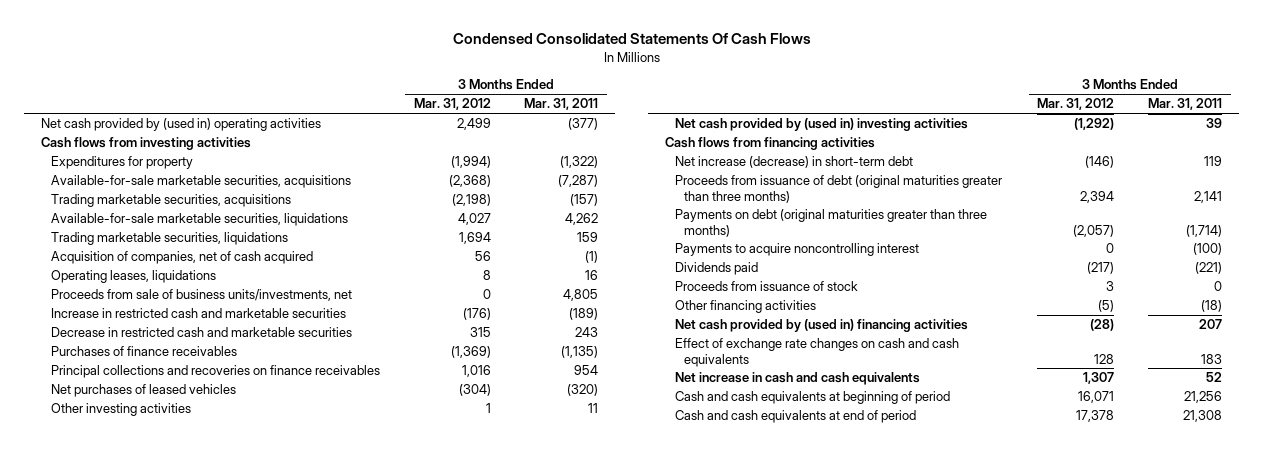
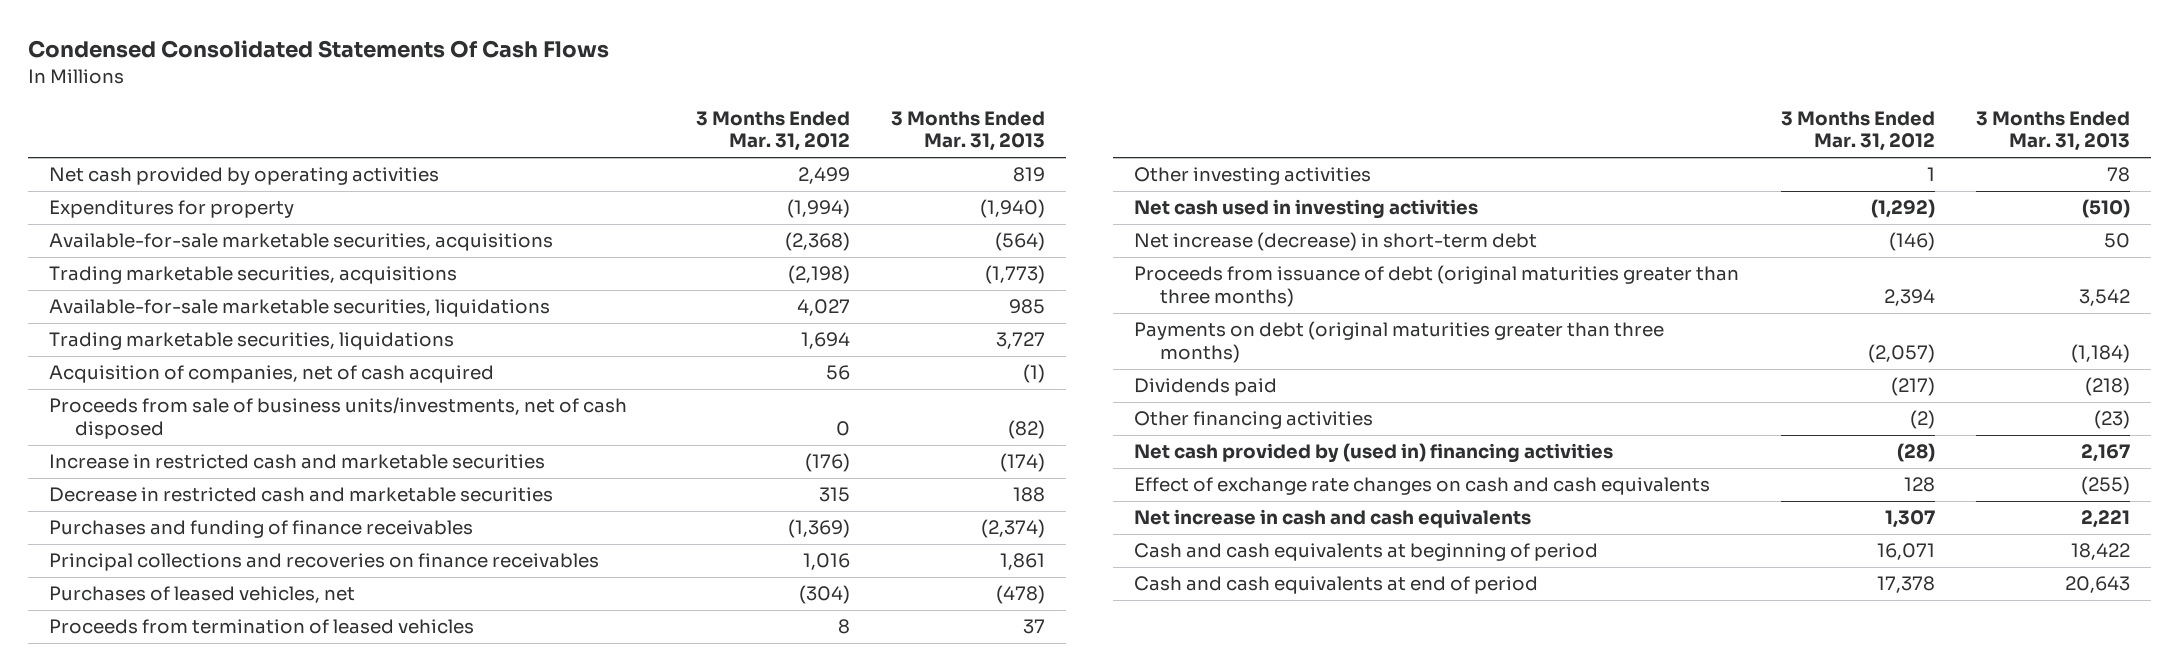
[524,98,599,111] Mar. 31, 2011 -> none
none -> [891,110,1046,152] 3 Months Ended Mar. 31, 2013
[41,137,252,151] Cash flows from investing activities -> none
[41,118,322,132] Net cash provided by (used in) operating activities -> [49,167,440,186] Net cash provided by operating activities
[50,270,216,284] Operating leases, liquidations -> none
[50,289,352,302] Proceeds from sale of business units/investments, net -> [49,397,628,439] Proceeds from sale of business units/investments, net of cash disposed
[50,346,237,357] Purchases of finance receivables -> [49,520,474,539] Purchases and funding of finance receivables
[50,384,236,398] Net purchases of leased vehicles -> [49,586,356,604] Purchases of leased vehicles, net
none -> [49,619,475,635] Proceeds from termination of leased vehicles
[664,137,875,151] Cash flows from financing activities -> none
[674,118,968,132] Net cash provided by (used in) investing activities -> [1133,199,1478,220] Net cash used in investing activities
[674,243,919,257] Payments to acquire noncontrolling interest -> none
[674,281,858,292] Proceeds from issuance of stock -> none
[1098,300,1115,313] (5) -> [1909,410,1935,430] (2)

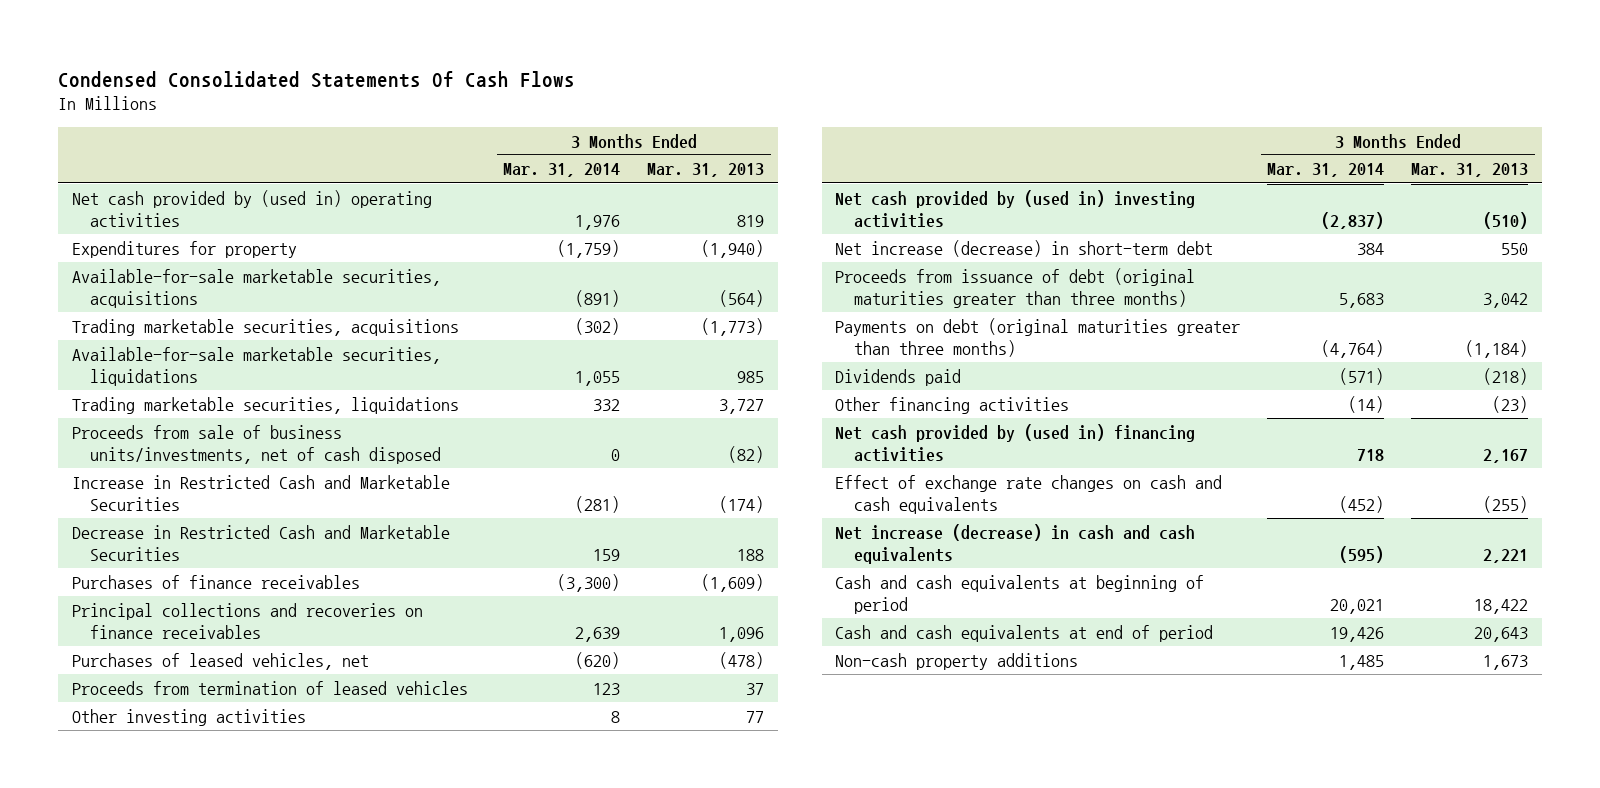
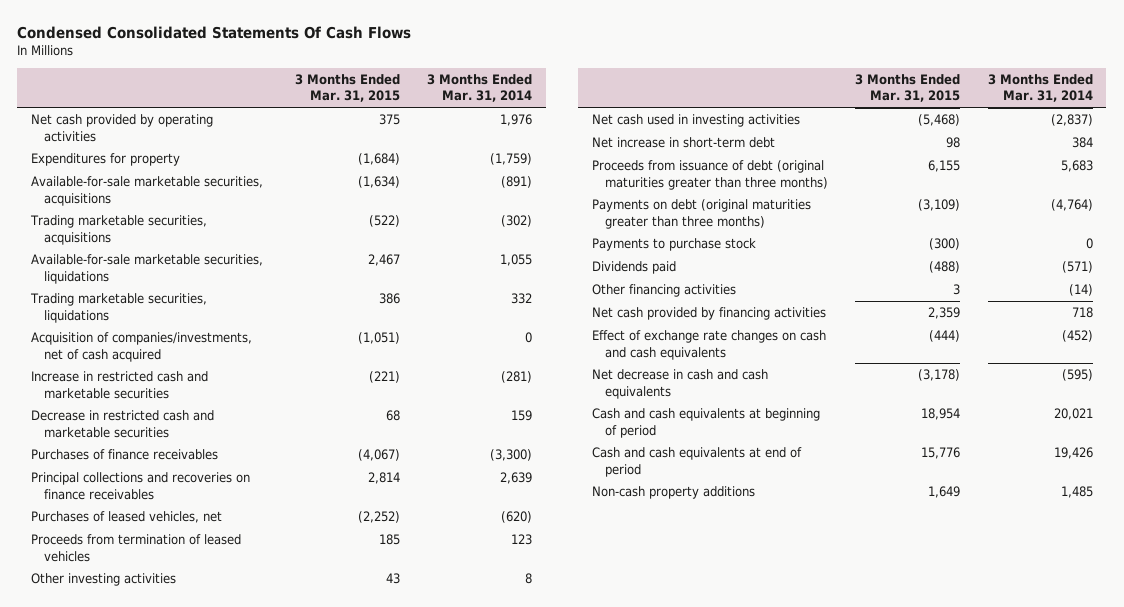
[647,163,765,178] Mar. 31, 2013 -> none
none -> [294,74,400,103] 3 Months Ended Mar. 31, 2015
[71,189,432,228] Net cash provided by (used in) operating activities -> [31,114,214,142] Net cash provided by operating activities
[71,424,442,465] Proceeds from sale of business units/investments, net of cash disposed -> none
none -> [31,332,253,362] Acquisition of companies/investments, net of cash acquired
[71,474,450,512] Increase in Restricted Cash and Marketable Securities -> [31,371,209,399] Increase in restricted cash and marketable securities
[71,524,450,562] Decrease in Restricted Cash and Marketable Securities -> [31,410,215,438] Decrease in restricted cash and marketable securities
[835,189,1196,229] Net cash provided by (used in) investing activities -> [591,114,800,128] Net cash used in investing activities
[835,239,1214,257] Net increase (decrease) in short-term debt -> [591,137,775,149] Net increase in short-term debt
none -> [591,238,756,252] Payments to purchase stock
[835,423,1196,463] Net cash provided by (used in) financing activities -> [591,307,826,321] Net cash provided by financing activities
[835,523,1196,565] Net increase (decrease) in cash and cash equivalents -> [591,369,768,399] Net decrease in cash and cash equivalents

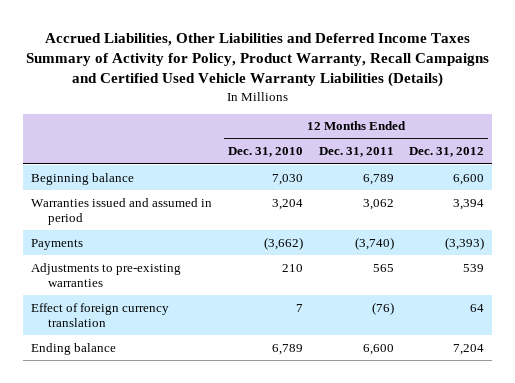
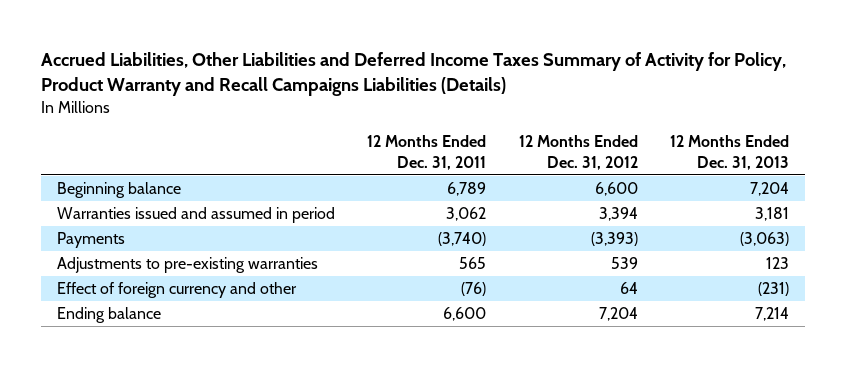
[25,33,489,88] Accrued Liabilities, Other Liabilities and Deferred Income Taxes Summary of Activity for Policy, Product Warranty, Recall Campaigns and Certified Used Vehicle Warranty Liabilities (Details) -> [41,52,787,97] Accrued Liabilities, Other Liabilities and Deferred Income Taxes Summary of Activity for Policy, Product Warranty and Recall Campaigns Liabilities (Details)
[227,147,303,158] Dec. 31, 2010 -> none
none -> [669,135,789,170] 12 Months Ended Dec. 31, 2013
[31,302,170,328] Effect of foreign currency translation -> [57,282,298,299] Effect of foreign currency and other

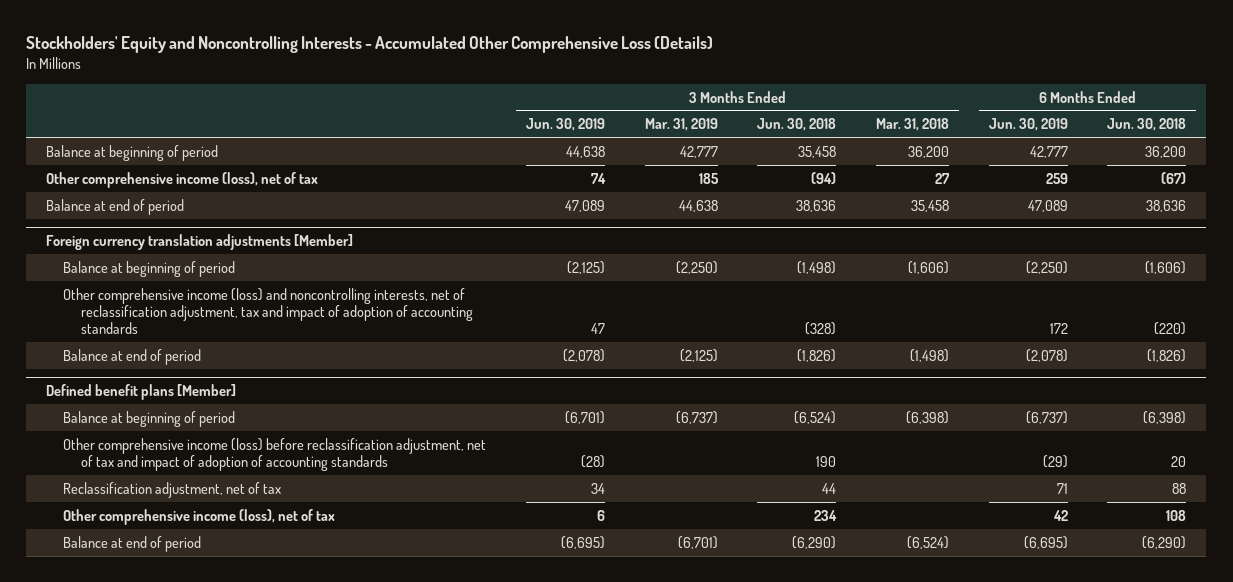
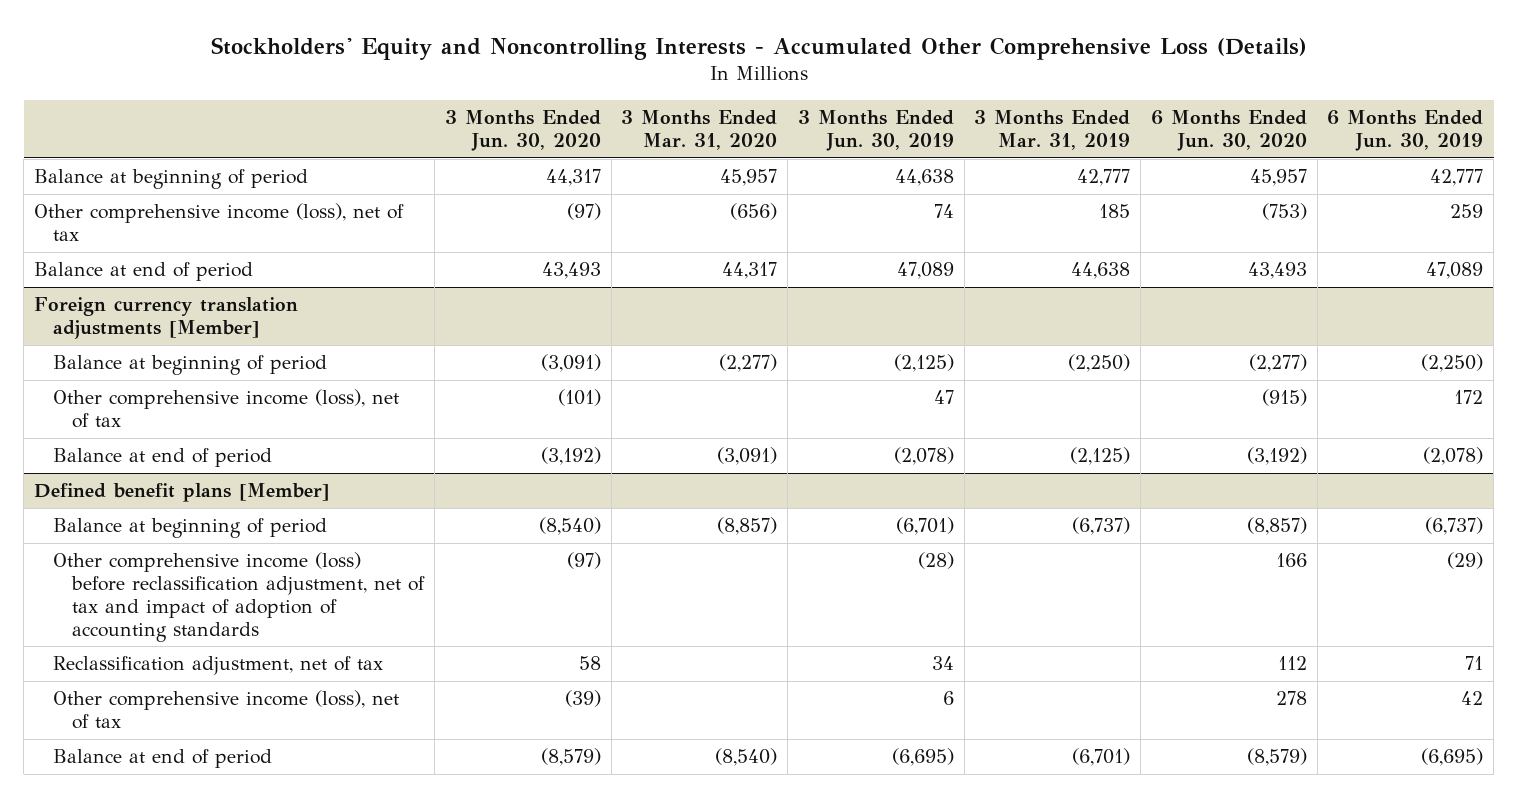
[757,118,837,132] Jun. 30, 2018 -> none
[876,118,950,132] Mar. 31, 2018 -> none
[1107,118,1187,132] Jun. 30, 2018 -> none
none -> [444,110,601,151] 3 Months Ended Jun. 30, 2020
none -> [621,110,778,150] 3 Months Ended Mar. 31, 2020
none -> [1150,110,1307,151] 6 Months Ended Jun. 30, 2020
[63,287,473,334] Other comprehensive income (loss) and noncontrolling interests, net of reclassification adjustment, tax and impact of adoption of accounting standards -> [53,389,400,428] Other comprehensive income (loss), net of tax

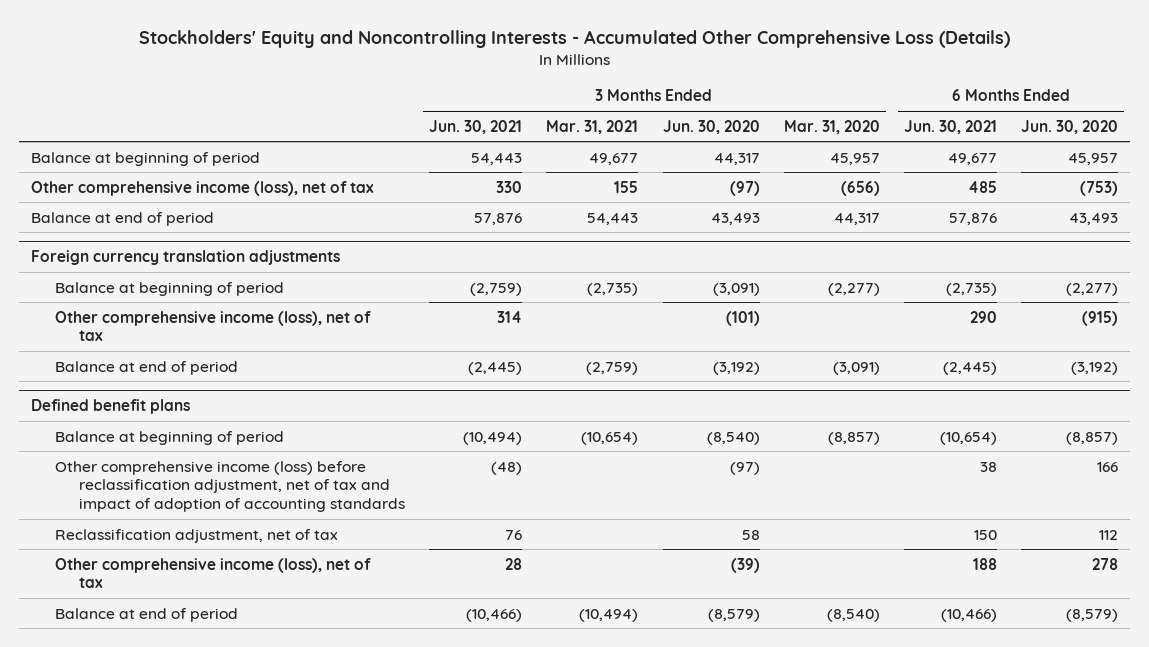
[797,110,954,151] 3 Months Ended Jun. 30, 2019 -> none
[974,110,1131,150] 3 Months Ended Mar. 31, 2019 -> none
[1327,110,1484,151] 6 Months Ended Jun. 30, 2019 -> none
none -> [429,119,523,134] Jun. 30, 2021
none -> [546,119,639,134] Mar. 31, 2021
none -> [903,119,997,134] Jun. 30, 2021
[34,297,299,339] Foreign currency translation adjustments [Member] -> [31,250,341,266] Foreign currency translation adjustments
[34,483,331,503] Defined benefit plans [Member] -> [31,399,191,415] Defined benefit plans

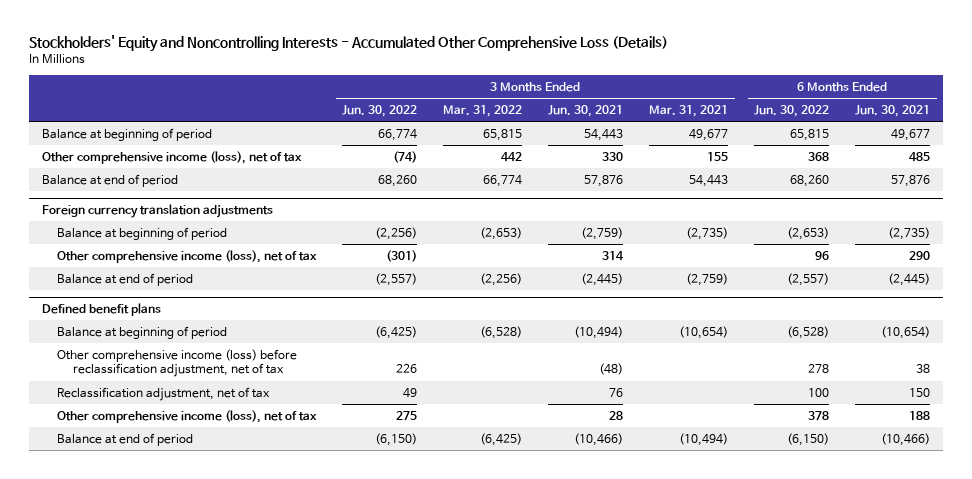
[662,119,760,134] Jun. 30, 2020 -> none
[783,119,880,134] Mar. 31, 2020 -> none
[1020,119,1118,134] Jun. 30, 2020 -> none
none -> [342,104,418,117] Jun. 30, 2022
none -> [443,104,523,117] Mar. 31, 2022
none -> [754,104,830,117] Jun. 30, 2022
[55,460,406,513] Other comprehensive income (loss) before reclassification adjustment, net of tax and impact of adoption of accounting standards -> [57,348,298,378] Other comprehensive income (loss) before reclassification adjustment, net of tax

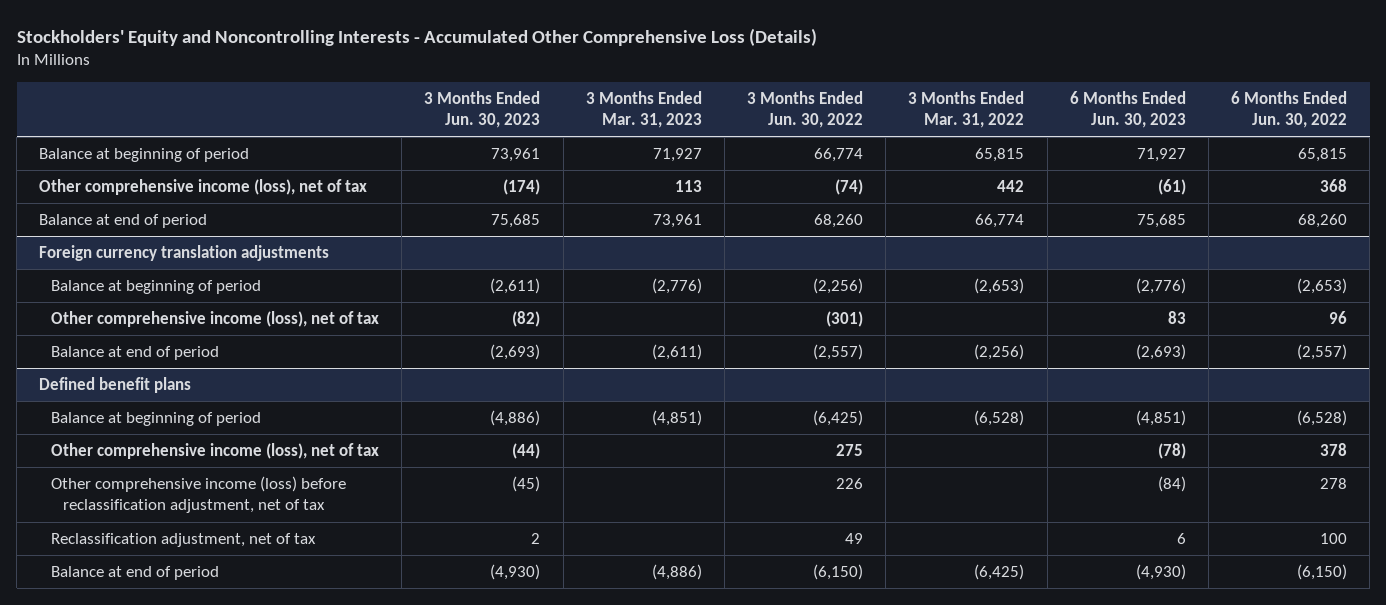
[548,104,624,117] Jun. 30, 2021 -> none
[649,104,729,117] Mar. 31, 2021 -> none
[855,104,931,117] Jun. 30, 2021 -> none
none -> [424,90,541,129] 3 Months Ended Jun. 30, 2023
none -> [585,90,702,129] 3 Months Ended Mar. 31, 2023
none -> [1069,90,1186,129] 6 Months Ended Jun. 30, 2023
[57,409,318,423] Other comprehensive income (loss), net of tax -> [51,443,380,460] Other comprehensive income (loss), net of tax

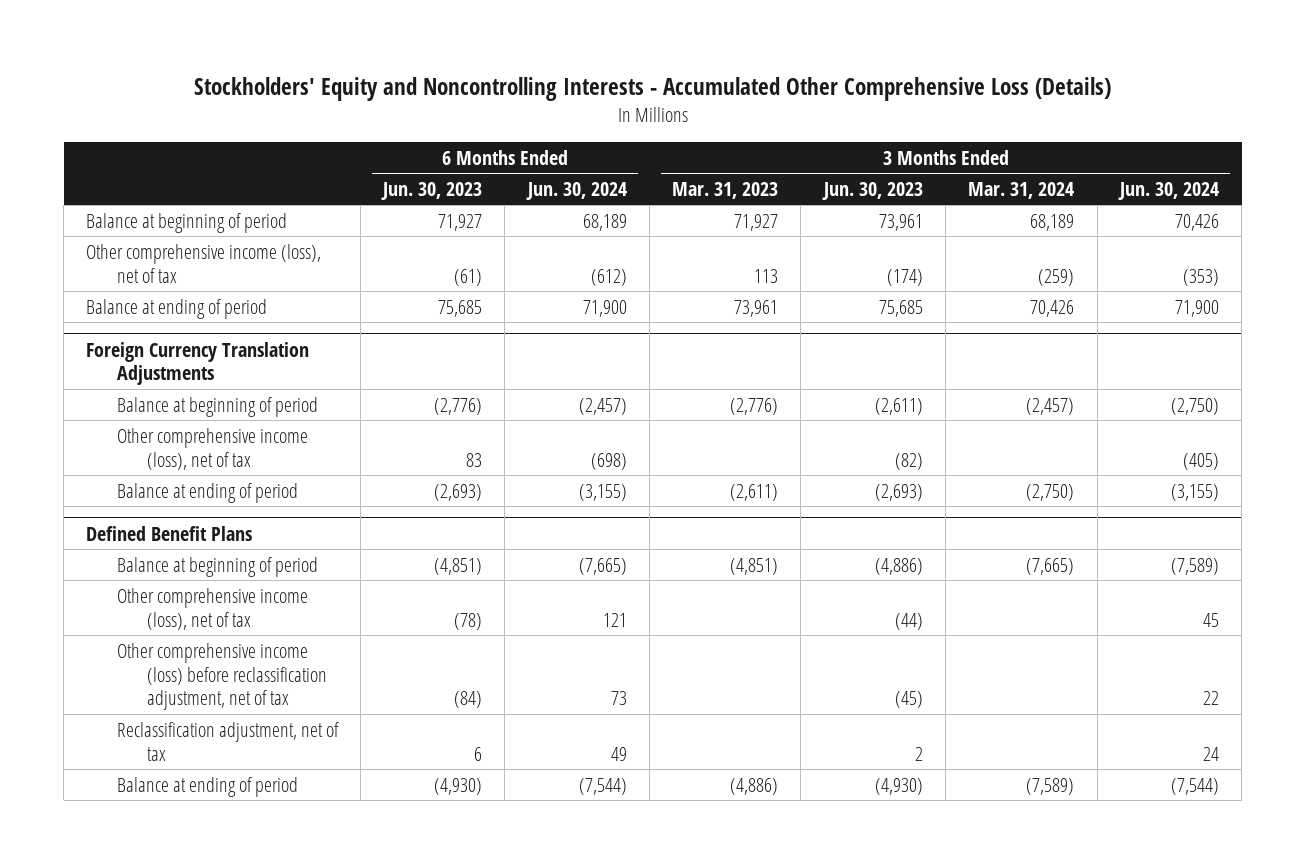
[747,90,864,129] 3 Months Ended Jun. 30, 2022 -> none
[908,90,1025,129] 3 Months Ended Mar. 31, 2022 -> none
[1231,90,1348,129] 6 Months Ended Jun. 30, 2022 -> none
none -> [525,181,627,200] Jun. 30, 2024
none -> [968,181,1075,199] Mar. 31, 2024
none -> [1117,181,1219,200] Jun. 30, 2024
[39,214,208,229] Balance at end of period -> [86,298,268,319] Balance at ending of period
[39,245,330,262] Foreign currency translation adjustments -> [86,341,310,386] Foreign Currency Translation Adjustments
[51,346,220,361] Balance at end of period -> [116,482,298,503] Balance at ending of period
[39,377,192,394] Defined benefit plans -> [86,525,253,541] Defined Benefit Plans
[51,566,220,581] Balance at end of period -> [116,776,298,797] Balance at ending of period

